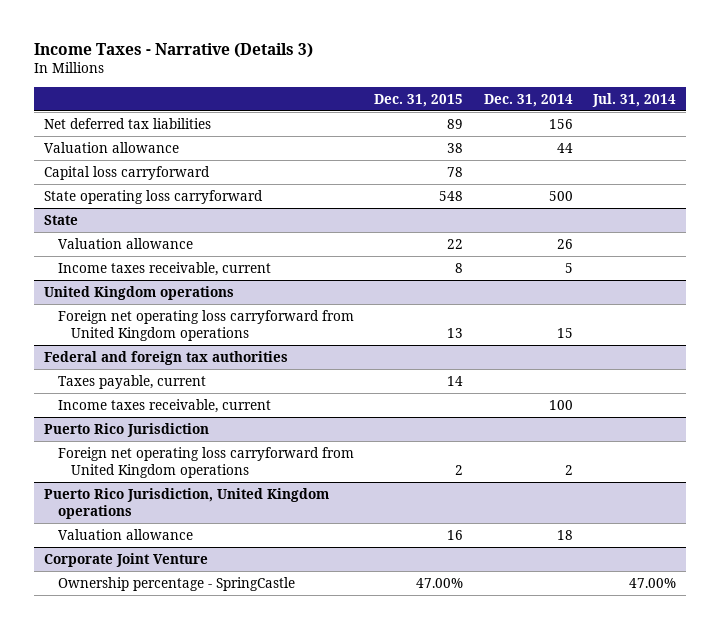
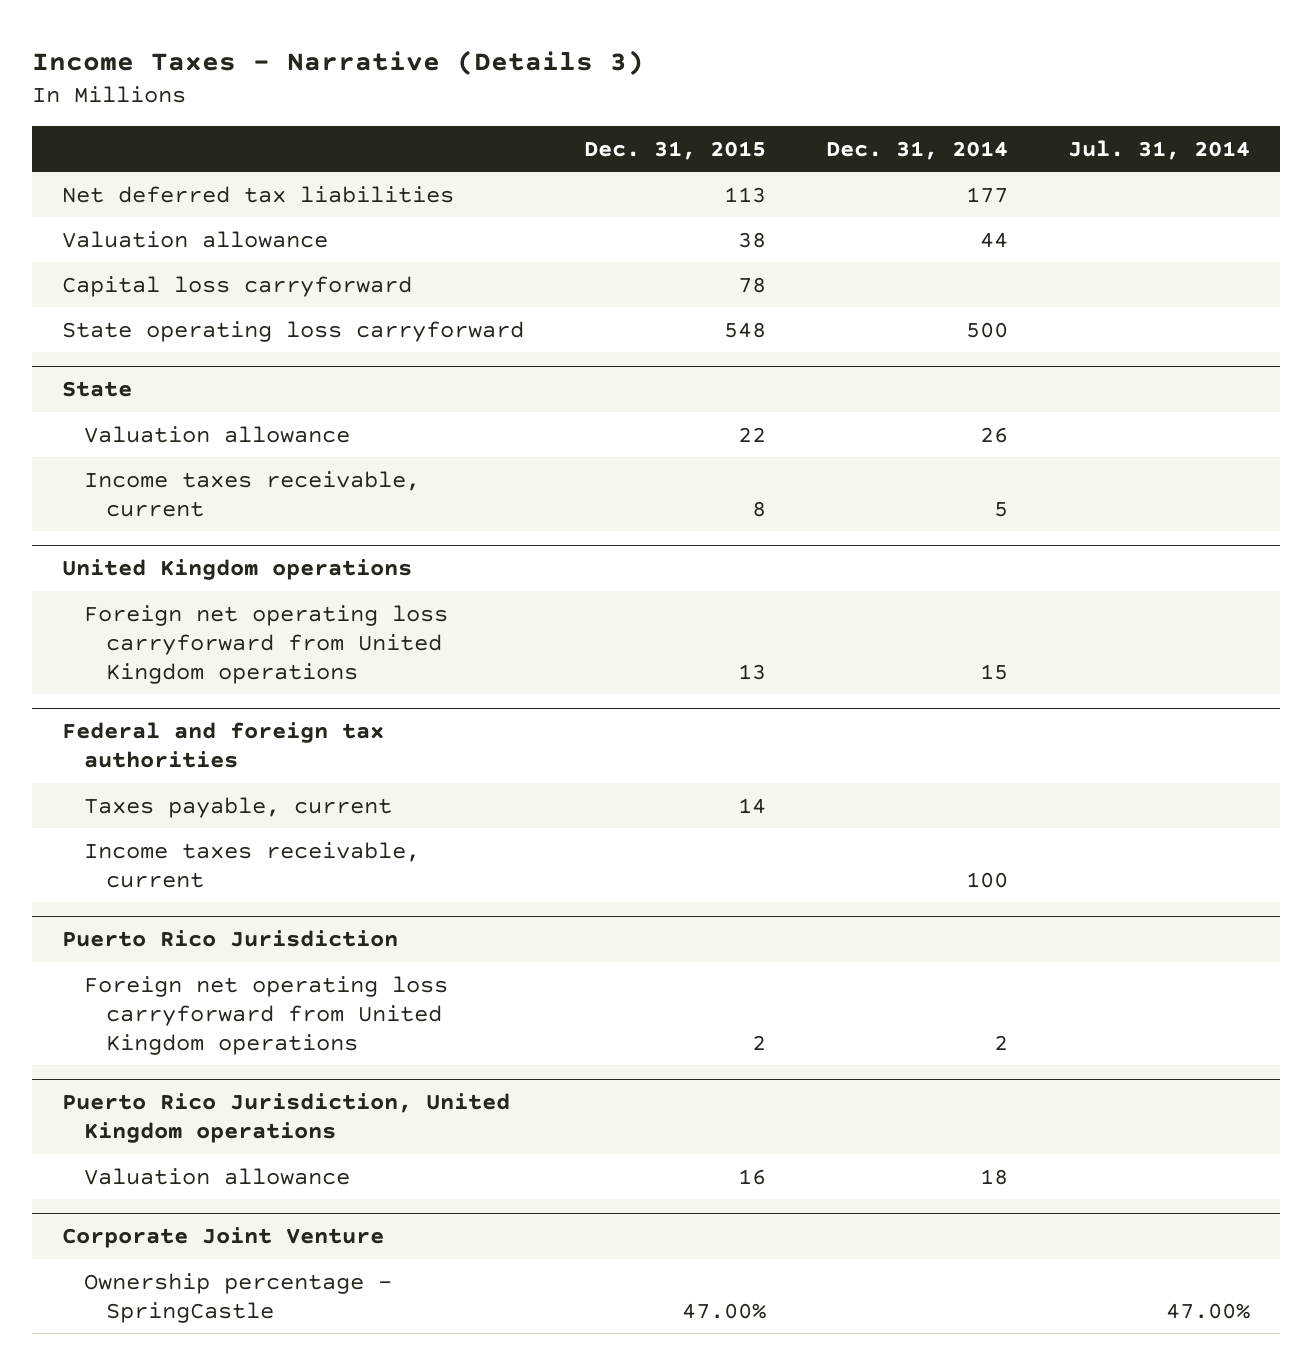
[447,118,464,129] 89 -> [724,186,767,203] 113
[548,118,573,129] 156 -> [966,186,1009,203] 177

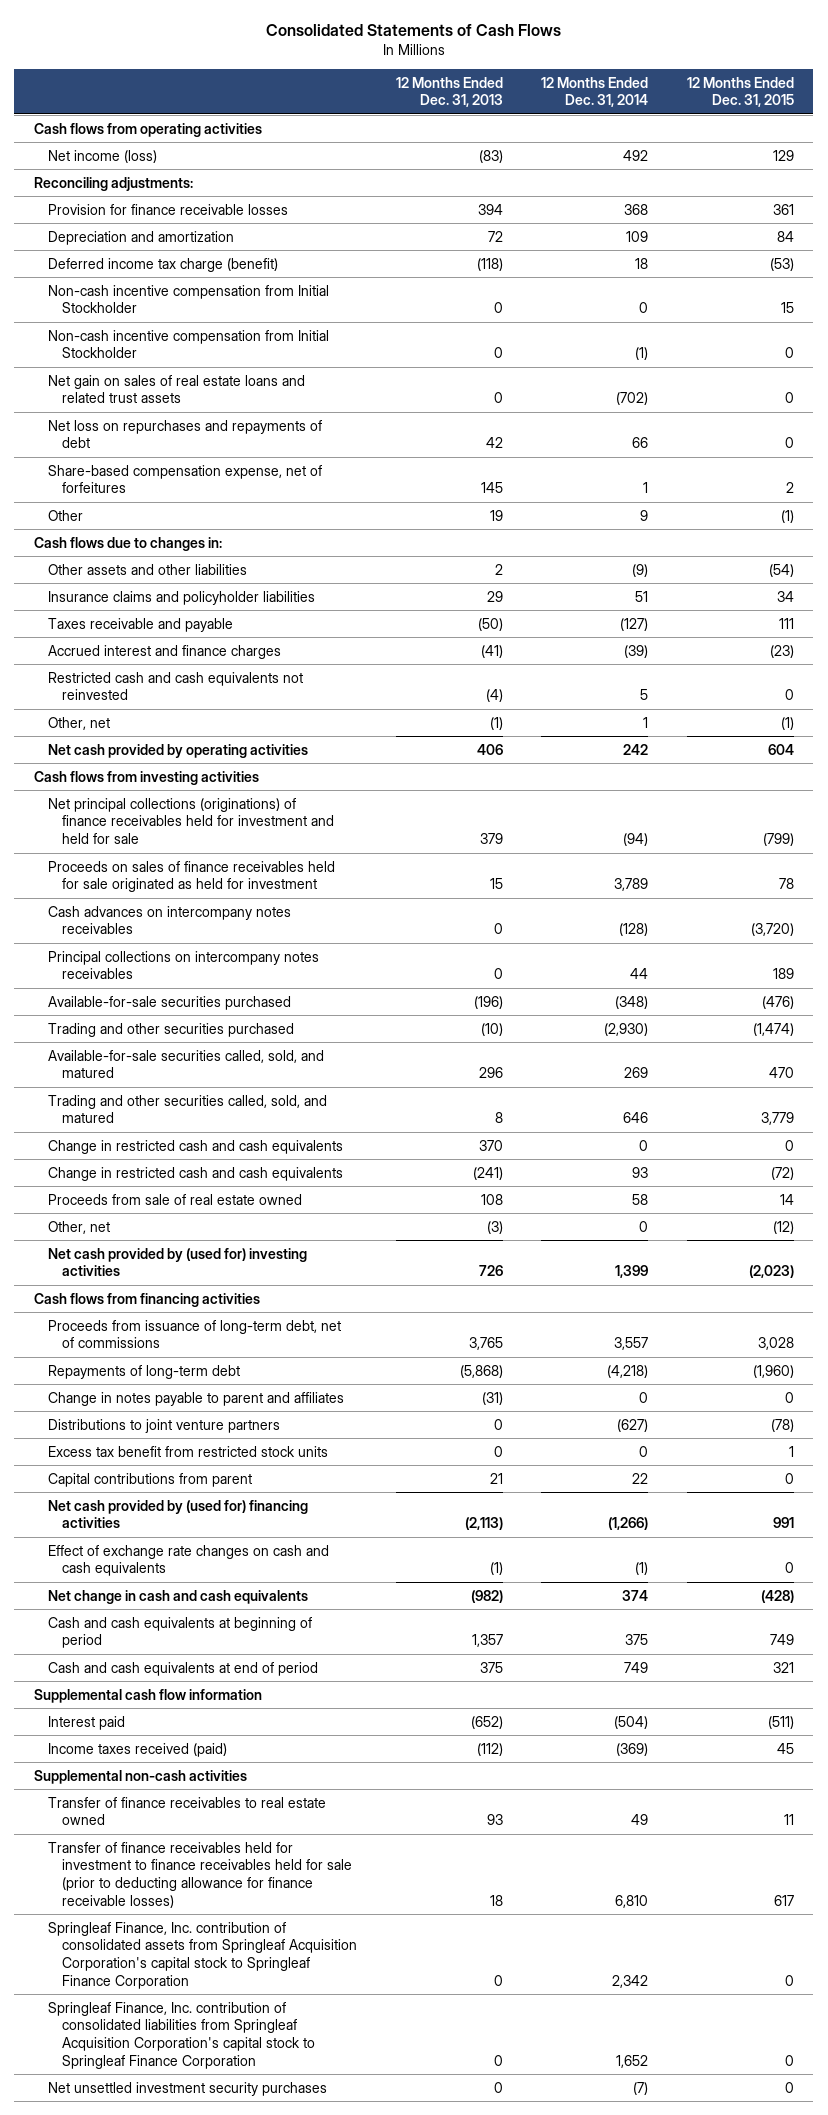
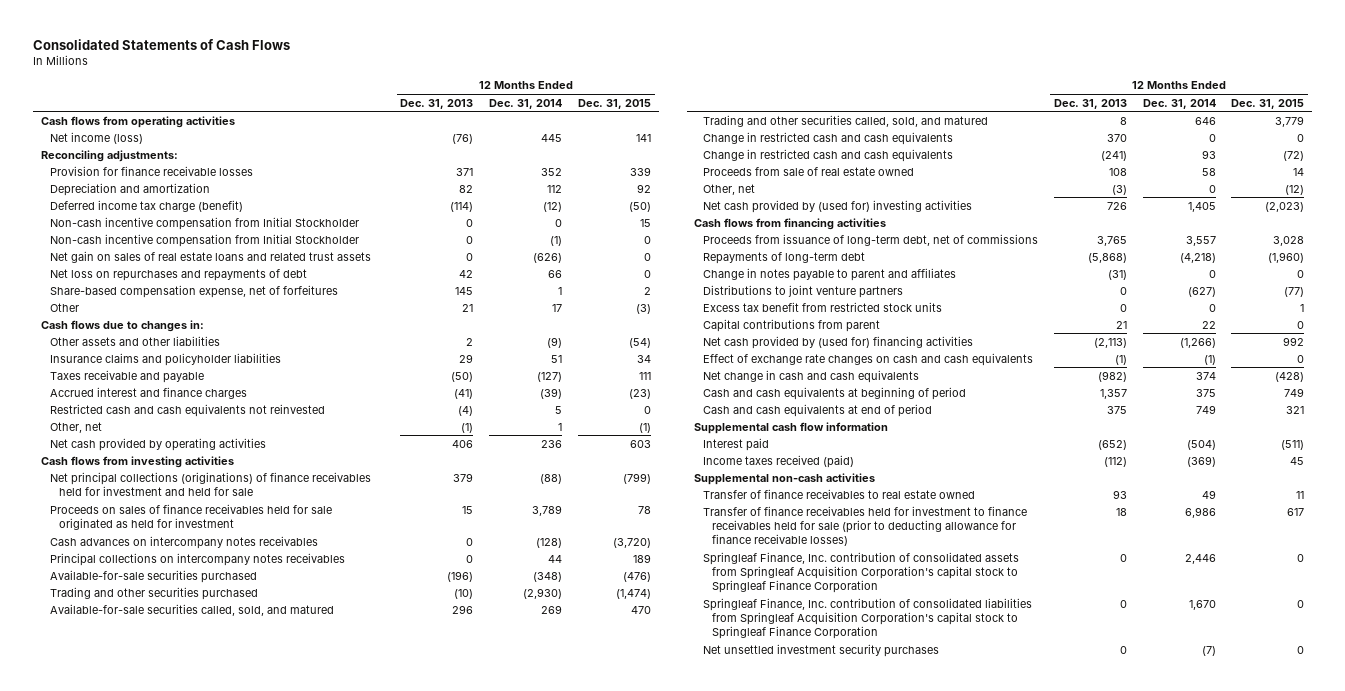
[478,149,503,163] (83) -> [452,133,474,144] (76)
[623,149,649,161] 492 -> [541,133,563,142] 445
[773,149,795,161] 129 -> [635,133,651,142] 141
[477,203,503,215] 394 -> [456,167,474,176] 371
[624,203,649,215] 368 -> [541,167,563,176] 352
[773,203,795,215] 361 -> [629,166,651,176] 339
[487,230,503,242] 72 -> [459,184,474,193] 82
[626,230,649,242] 109 -> [547,184,563,193] 112
[777,230,795,242] 84 -> [636,183,651,193] 92
[476,257,503,271] (118) -> [450,201,474,212] (114)
[635,257,649,269] 18 -> [543,201,563,212] (12)
[770,257,795,271] (53) -> [628,201,651,212] (50)
[616,392,649,406] (702) -> [533,252,563,263] (626)
[489,509,503,521] 19 -> [462,303,474,312] 21
[640,509,649,521] 9 -> [552,303,563,312] 17
[781,509,795,523] (1) -> [635,303,651,314] (3)
[623,743,649,755] 242 -> [541,439,563,448] 236
[768,743,795,755] 604 -> [629,439,651,448] 603
[623,833,649,847] (94) -> [540,473,563,484] (88)
[615,1265,649,1279] 1,399 -> [1187,201,1216,212] 1,405
[771,1418,795,1432] (78) -> [1284,286,1305,297] (77)
[773,1517,795,1529] 991 -> [1283,336,1305,346] 992
[615,1894,649,1908] 6,810 -> [1184,506,1216,518] 6,986
[612,1974,649,1988] 2,342 -> [1184,553,1216,564] 2,446
[616,2054,649,2068] 1,652 -> [1188,599,1216,610] 1,670

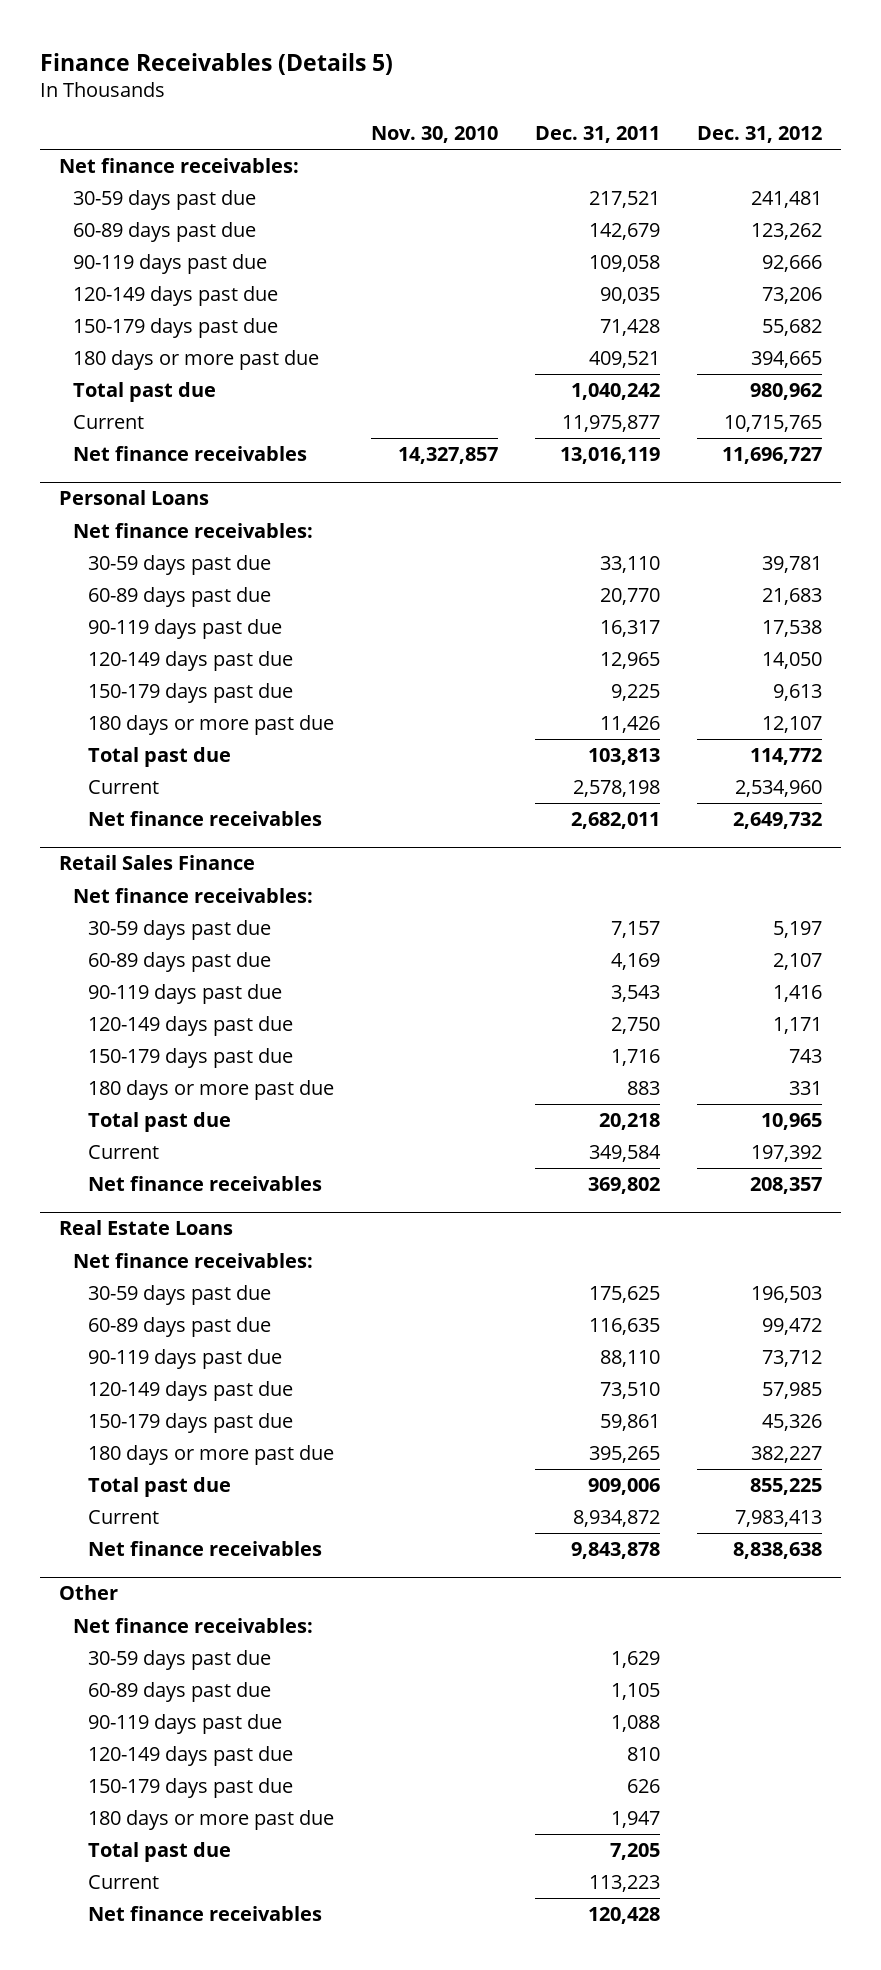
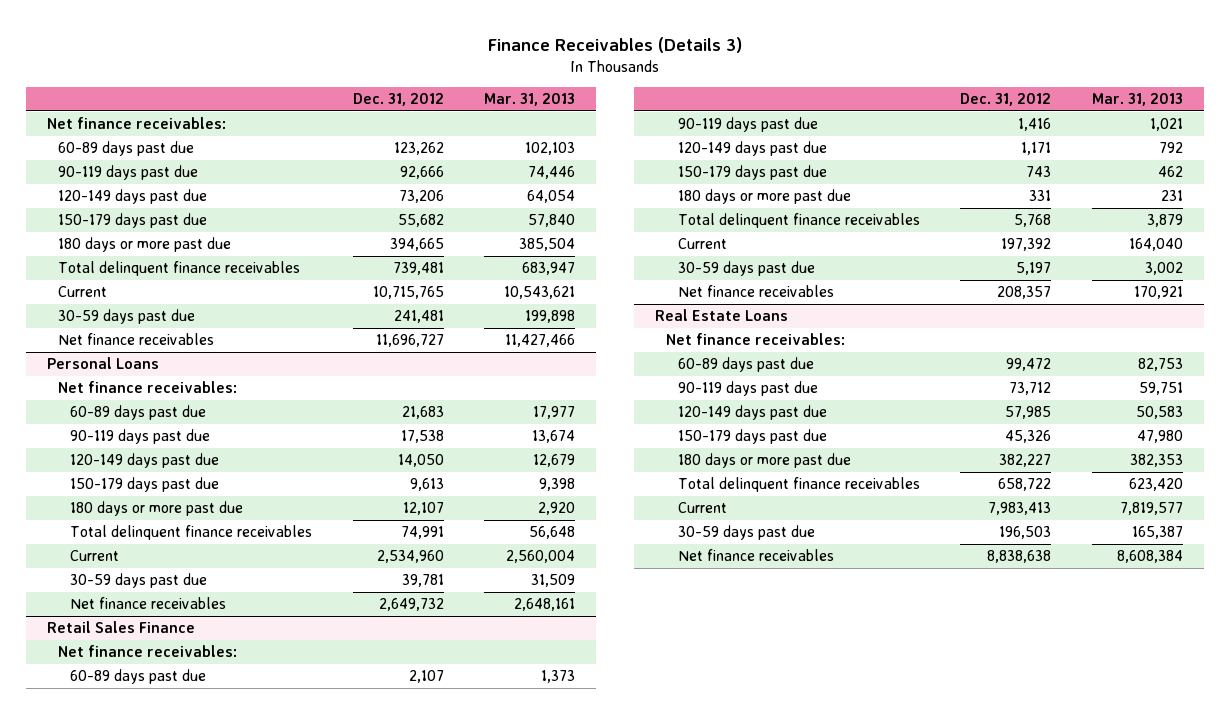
[40,52,394,75] Finance Receivables (Details 5) -> [488,36,743,53] Finance Receivables (Details 3)
[371,125,499,143] Nov. 30, 2010 -> none
[535,125,661,143] Dec. 31, 2011 -> none
none -> [484,93,576,107] Mar. 31, 2013
[73,382,217,403] Total past due -> none
none -> [58,261,301,277] Total delinquent finance receivables
[73,190,257,211] 30-59 days past due -> [58,309,196,325] 30-59 days past due
[88,747,232,768] Total past due -> none
none -> [69,525,312,541] Total delinquent finance receivables
[88,555,272,576] 30-59 days past due -> [69,573,207,589] 30-59 days past due
[88,1112,232,1133] Total past due -> none
none -> [677,213,920,229] Total delinquent finance receivables
[88,920,272,941] 30-59 days past due -> [677,261,815,277] 30-59 days past due
[88,1477,232,1498] Total past due -> none
none -> [677,477,920,493] Total delinquent finance receivables
[88,1285,272,1306] 30-59 days past due -> [677,525,815,541] 30-59 days past due
[58,1585,118,1601] Other -> none
[73,1618,314,1634] Net finance receivables: -> none
[88,1650,272,1671] 30-59 days past due -> none
[88,1682,272,1703] 60-89 days past due -> none
[88,1714,283,1735] 90-119 days past due -> none
[88,1746,294,1767] 120-149 days past due -> none
[88,1778,294,1799] 150-179 days past due -> none
[88,1810,335,1831] 180 days or more past due -> none
[88,1842,232,1863] Total past due -> none
[88,1875,160,1890] Current -> none
[88,1906,323,1922] Net finance receivables -> none

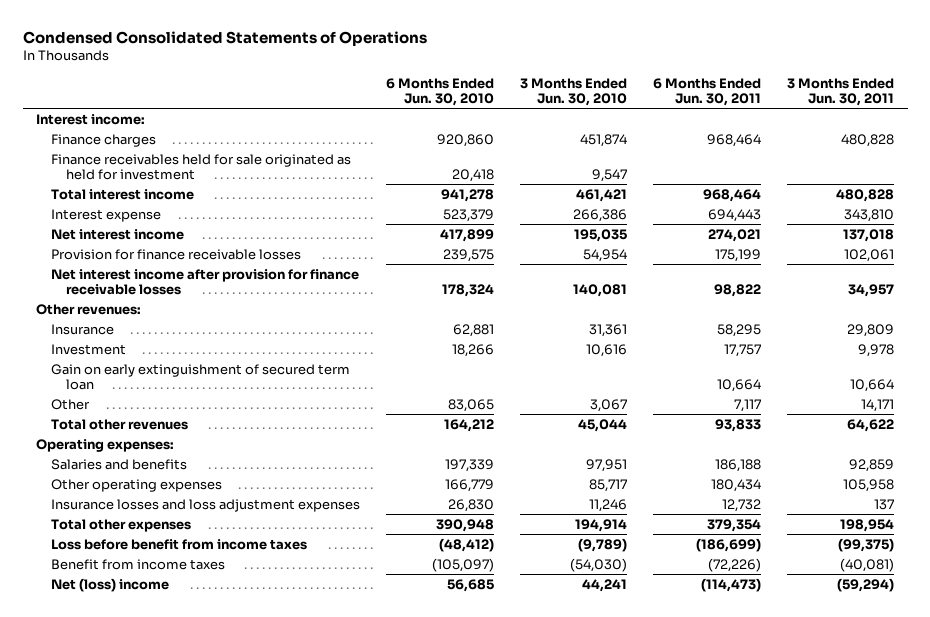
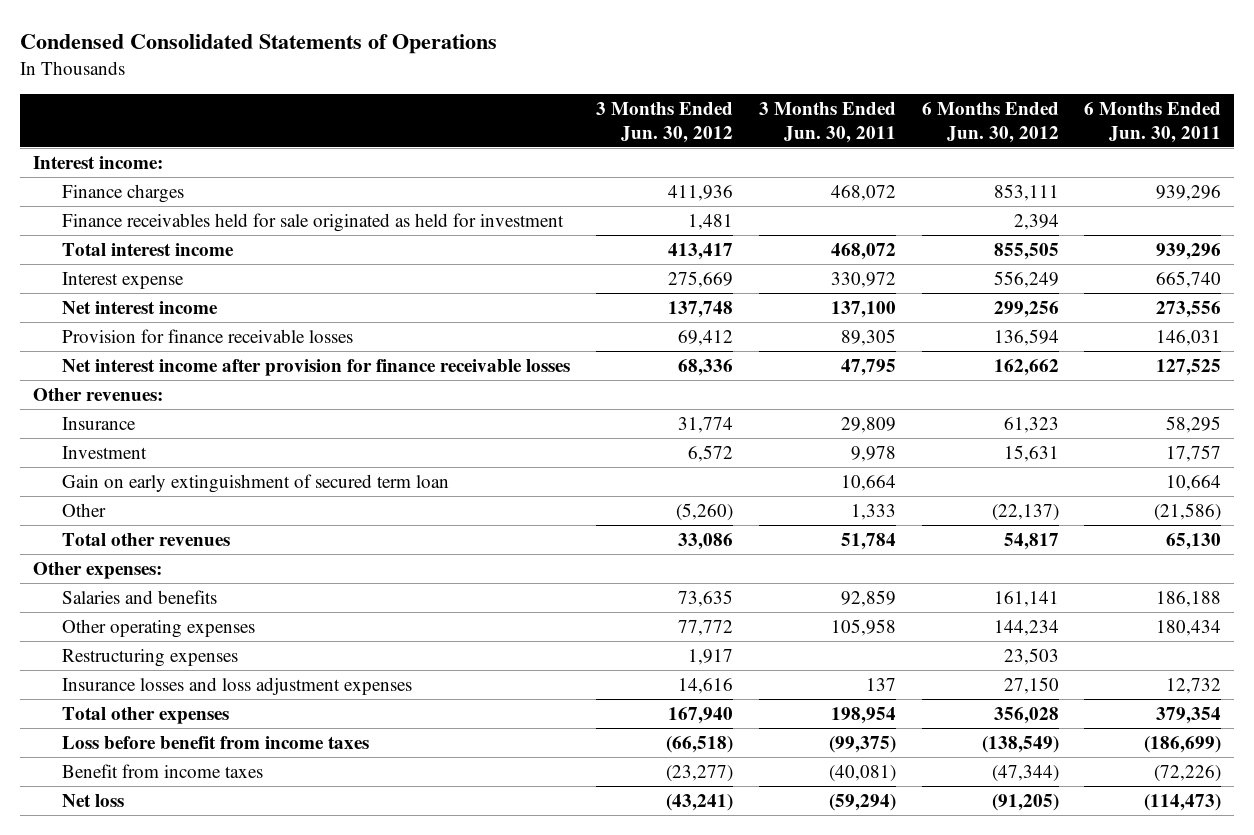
[386,77,495,107] 6 Months Ended Jun. 30, 2010 -> none
[520,77,628,107] 3 Months Ended Jun. 30, 2010 -> none
none -> [596,101,734,143] 3 Months Ended Jun. 30, 2012
none -> [921,101,1059,143] 6 Months Ended Jun. 30, 2012
[707,133,762,147] 968,464 -> [1156,184,1222,201] 939,296
[841,133,895,147] 480,828 -> [830,184,896,201] 468,072
[703,188,762,202] 968,464 -> [1156,242,1222,260] 939,296
[836,188,895,202] 480,828 -> [830,242,896,260] 468,072
[708,208,762,222] 694,443 -> [1156,270,1222,288] 665,740
[844,208,895,222] 343,810 -> [830,271,896,288] 330,972
[708,228,762,242] 274,021 -> [1156,300,1222,318] 273,556
[843,228,895,242] 137,018 -> [830,300,896,318] 137,100
[715,248,762,262] 175,199 -> [1156,329,1222,346] 146,031
[844,248,895,262] 102,061 -> [840,328,896,346] 89,305
[714,283,762,297] 98,822 -> [1156,358,1222,376] 127,525
[848,283,895,297] 34,957 -> [840,358,896,376] 47,795
[734,398,762,412] 7,117 -> [1154,502,1222,521] (21,586)
[861,398,895,412] 14,171 -> [850,503,896,520] 1,333
[715,418,762,432] 93,833 -> [1166,532,1222,550] 65,130
[847,418,895,432] 64,622 -> [840,532,896,550] 51,784
[35,438,174,452] Operating expenses: -> [32,561,162,579] Other expenses:
none -> [62,648,239,667] Restructuring expenses
[50,577,169,592] Net (loss) income -> [62,793,125,807] Net loss

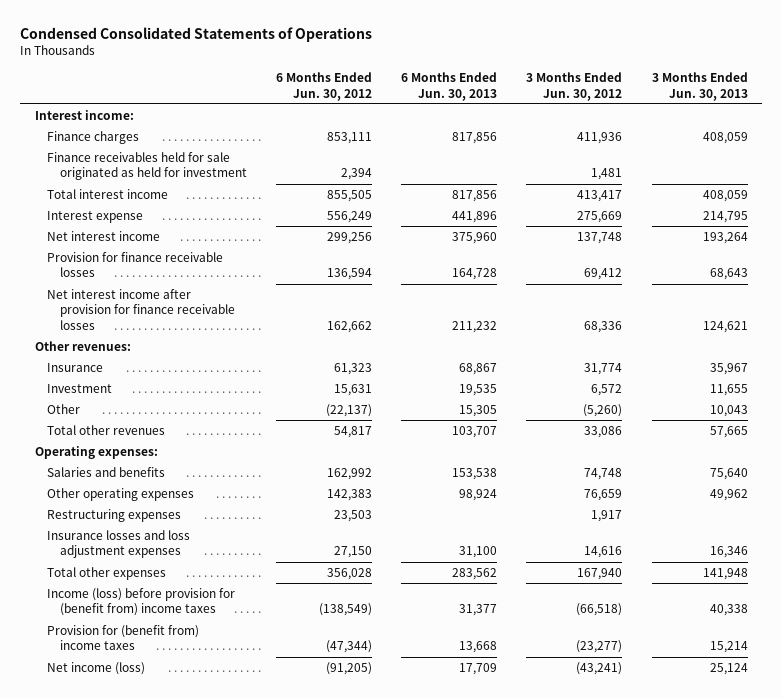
[758,101,896,143] 3 Months Ended Jun. 30, 2011 -> none
[1084,101,1222,143] 6 Months Ended Jun. 30, 2011 -> none
none -> [401,72,498,101] 6 Months Ended Jun. 30, 2013
none -> [651,72,748,101] 3 Months Ended Jun. 30, 2013
[62,473,450,493] Gain on early extinguishment of secured term loan -> none
[32,561,162,579] Other expenses: -> [34,445,158,459] Operating expenses:
[678,589,734,607] 73,635 -> [584,467,623,480] 74,748
[993,590,1059,607] 161,141 -> [326,467,372,480] 162,992
[678,619,734,636] 77,772 -> [584,488,623,501] 76,659
[993,619,1059,636] 144,234 -> [326,488,372,501] 142,383
[62,735,370,749] Loss before benefit from income taxes -> [47,587,236,617] Income (loss) before provision for (benefit from) income taxes
[62,763,264,778] Benefit from income taxes -> [47,624,200,651] Provision for (benefit from) income taxes
[62,793,125,807] Net loss -> [47,661,146,675] Net income (loss)

